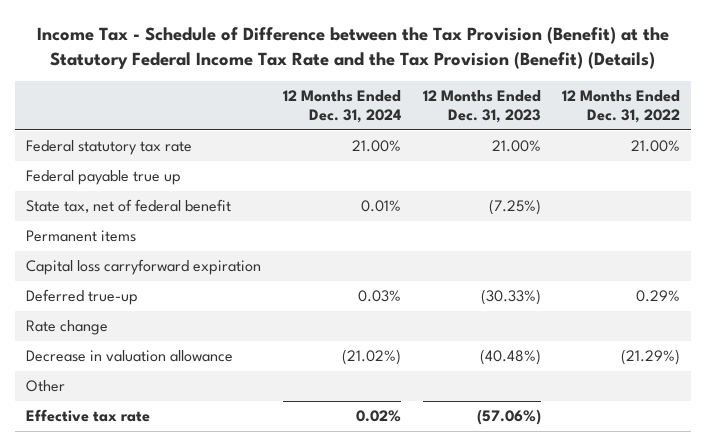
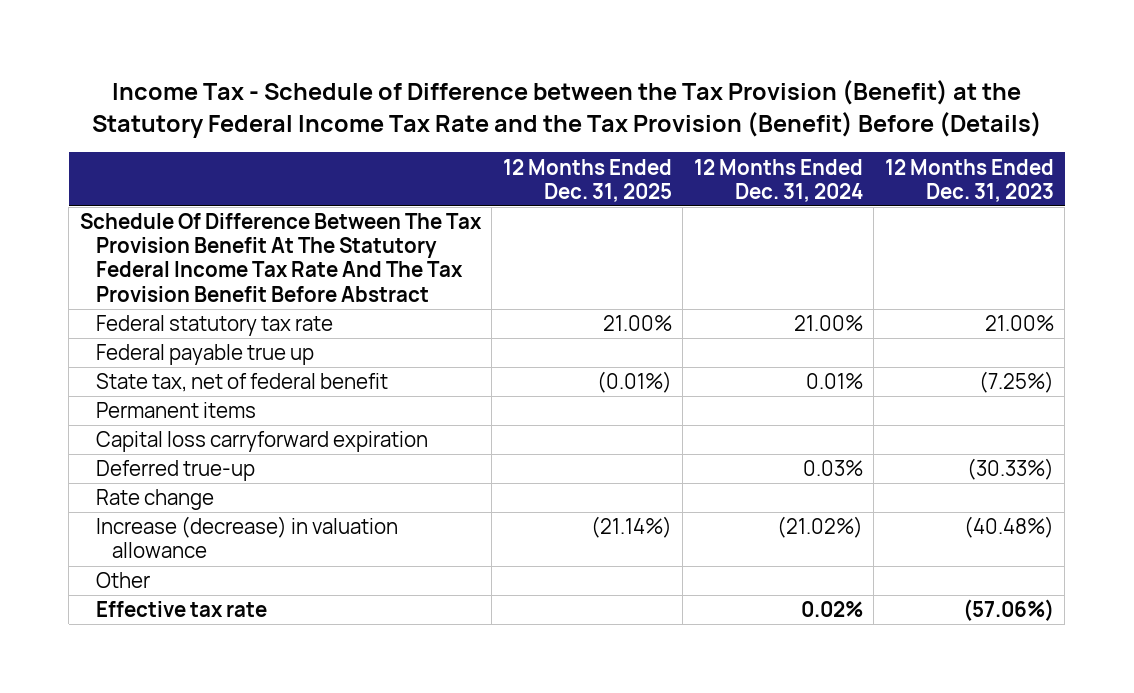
[37,27,670,70] Income Tax - Schedule of Difference between the Tax Provision (Benefit) at the Statutory Federal Income Tax Rate and the Tax Provision (Benefit) (Details) -> [91,80,1042,139] Income Tax - Schedule of Difference between the Tax Provision (Benefit) at the Statutory Federal Income Tax Rate and the Tax Provision (Benefit) Before (Details)
[562,90,681,124] 12 Months Ended Dec. 31, 2022 -> none
none -> [502,158,672,202] 12 Months Ended Dec. 31, 2025
none -> [79,213,482,302] Schedule Of Difference Between The Tax Provision Benefit At The Statutory Federal Income Tax Rate And The Tax Provision Benefit Before Abstract
[26,350,234,363] Decrease in valuation allowance -> [96,516,399,559] Increase (decrease) in valuation allowance

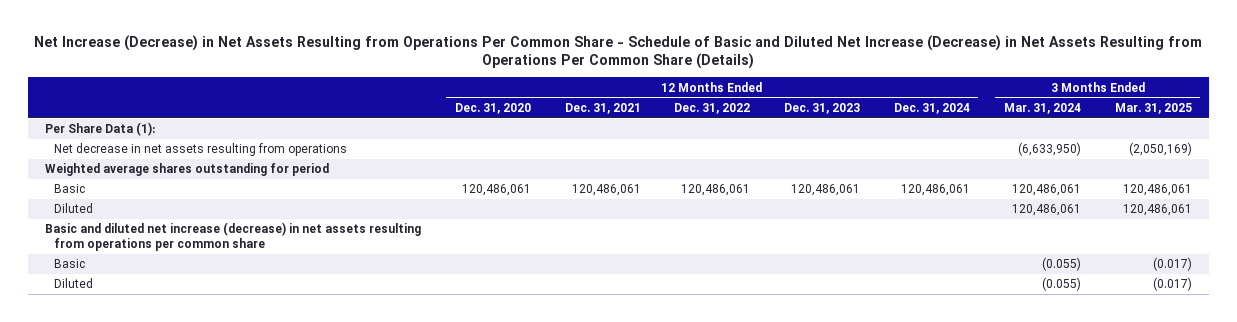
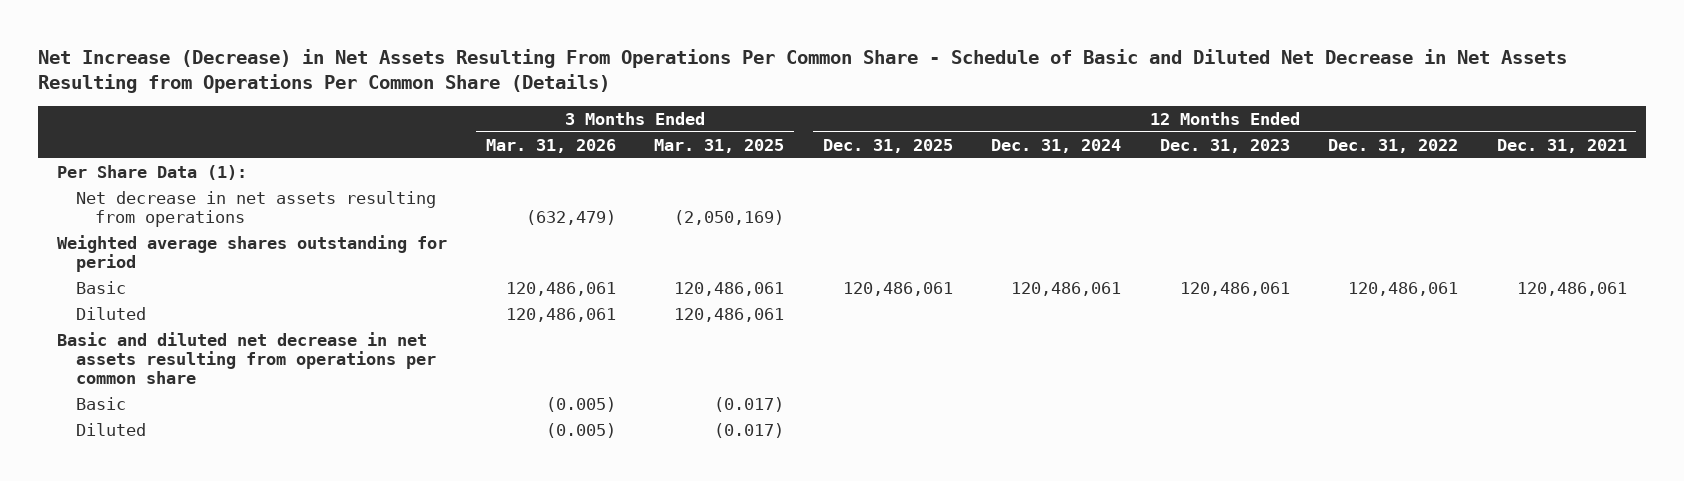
[34,34,1203,70] Net Increase (Decrease) in Net Assets Resulting from Operations Per Common Share - Schedule of Basic and Diluted Net Increase (Decrease) in Net Assets Resulting from Operations Per Common Share (Details) -> [37,48,1567,94] Net Increase (Decrease) in Net Assets Resulting From Operations Per Common Share - Schedule of Basic and Diluted Net Decrease in Net Assets Resulting from Operations Per Common Share (Details)
[454,103,531,115] Dec. 31, 2020 -> none
[1003,103,1081,115] Mar. 31, 2024 -> none
none -> [485,138,616,153] Mar. 31, 2026
none -> [822,138,953,153] Dec. 31, 2025
[44,222,421,252] Basic and diluted net increase (decrease) in net assets resulting from operations per common share -> [57,331,437,385] Basic and diluted net decrease in net assets resulting from operations per common share

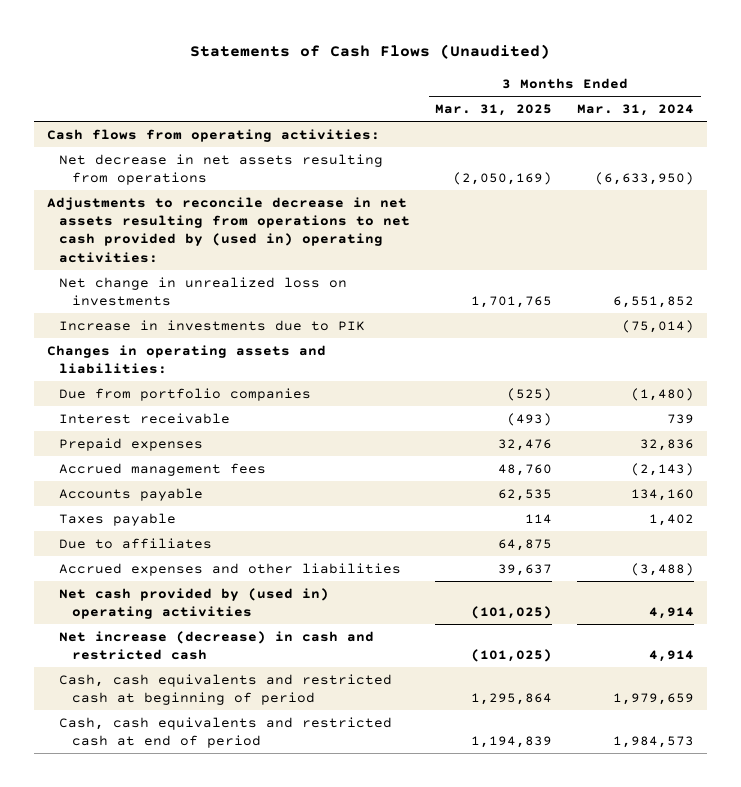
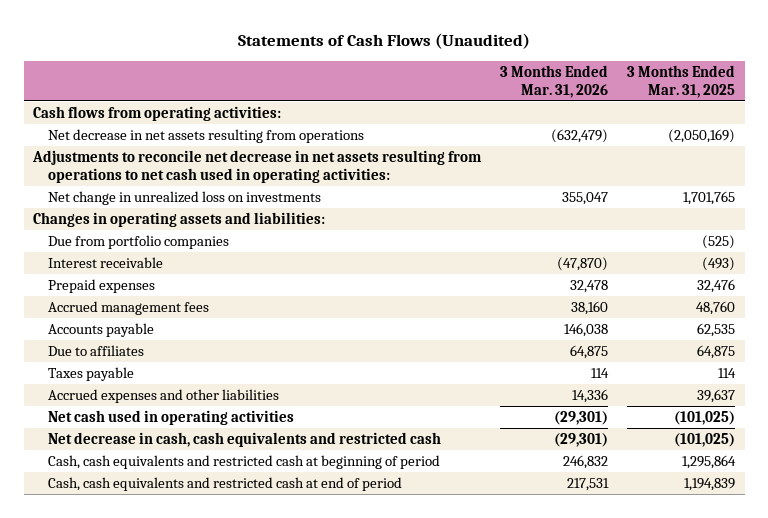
[577,103,695,116] Mar. 31, 2024 -> none
none -> [500,64,609,98] 3 Months Ended Mar. 31, 2026
[46,196,411,263] Adjustments to reconcile decrease in net assets resulting from operations to net cash provided by (used in) operating activities: -> [32,149,483,183] Adjustments to reconcile net decrease in net assets resulting from operations to net cash used in operating activities:
[59,319,366,331] Increase in investments due to PIK -> none
[59,512,177,526] Taxes payable -> [48,366,135,381] Taxes payable
[59,587,330,620] Net cash provided by (used in) operating activities -> [48,409,295,425] Net cash used in operating activities
[59,630,375,661] Net increase (decrease) in cash and restricted cash -> [48,431,442,447] Net decrease in cash, cash equivalents and restricted cash

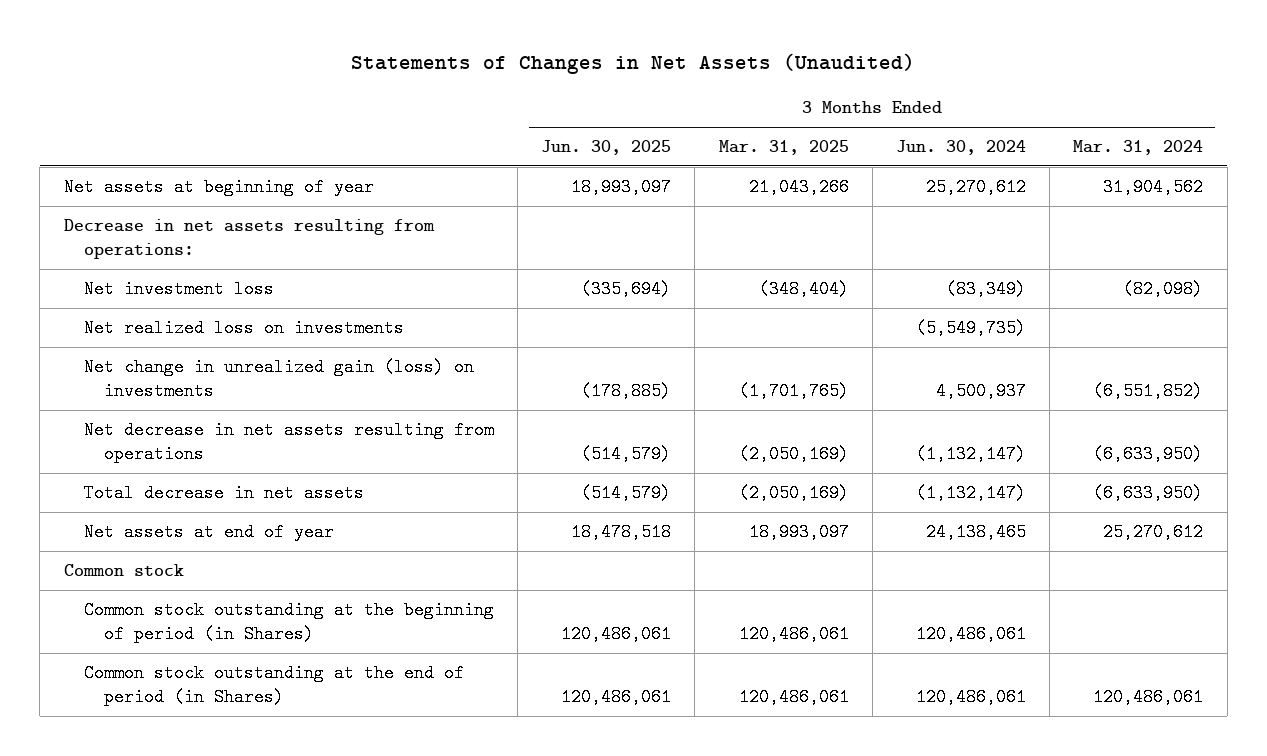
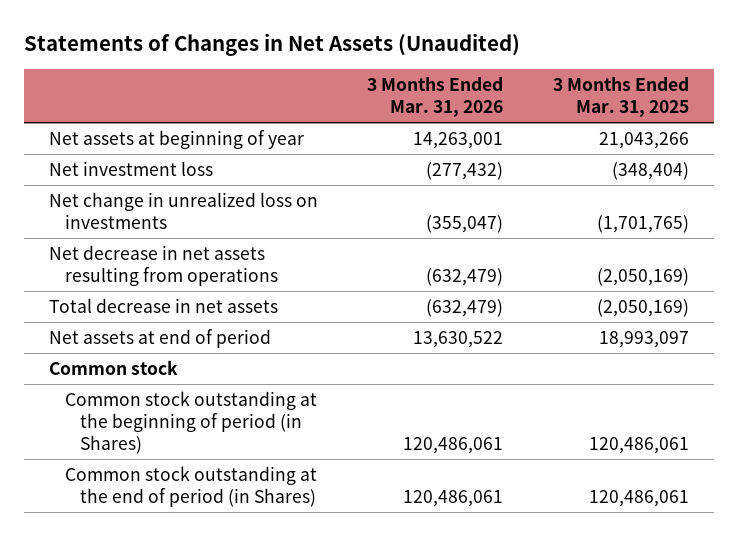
[541,140,672,156] Jun. 30, 2025 -> none
[895,140,1026,156] Jun. 30, 2024 -> none
[1073,140,1204,156] Mar. 31, 2024 -> none
none -> [367,77,504,118] 3 Months Ended Mar. 31, 2026
[63,219,435,260] Decrease in net assets resulting from operations: -> none
[83,319,404,338] Net realized loss on investments -> none
[83,358,474,401] Net change in unrealized gain (loss) on investments -> [48,191,318,230] Net change in unrealized loss on investments
[83,523,334,542] Net assets at end of year -> [48,328,271,348] Net assets at end of period

